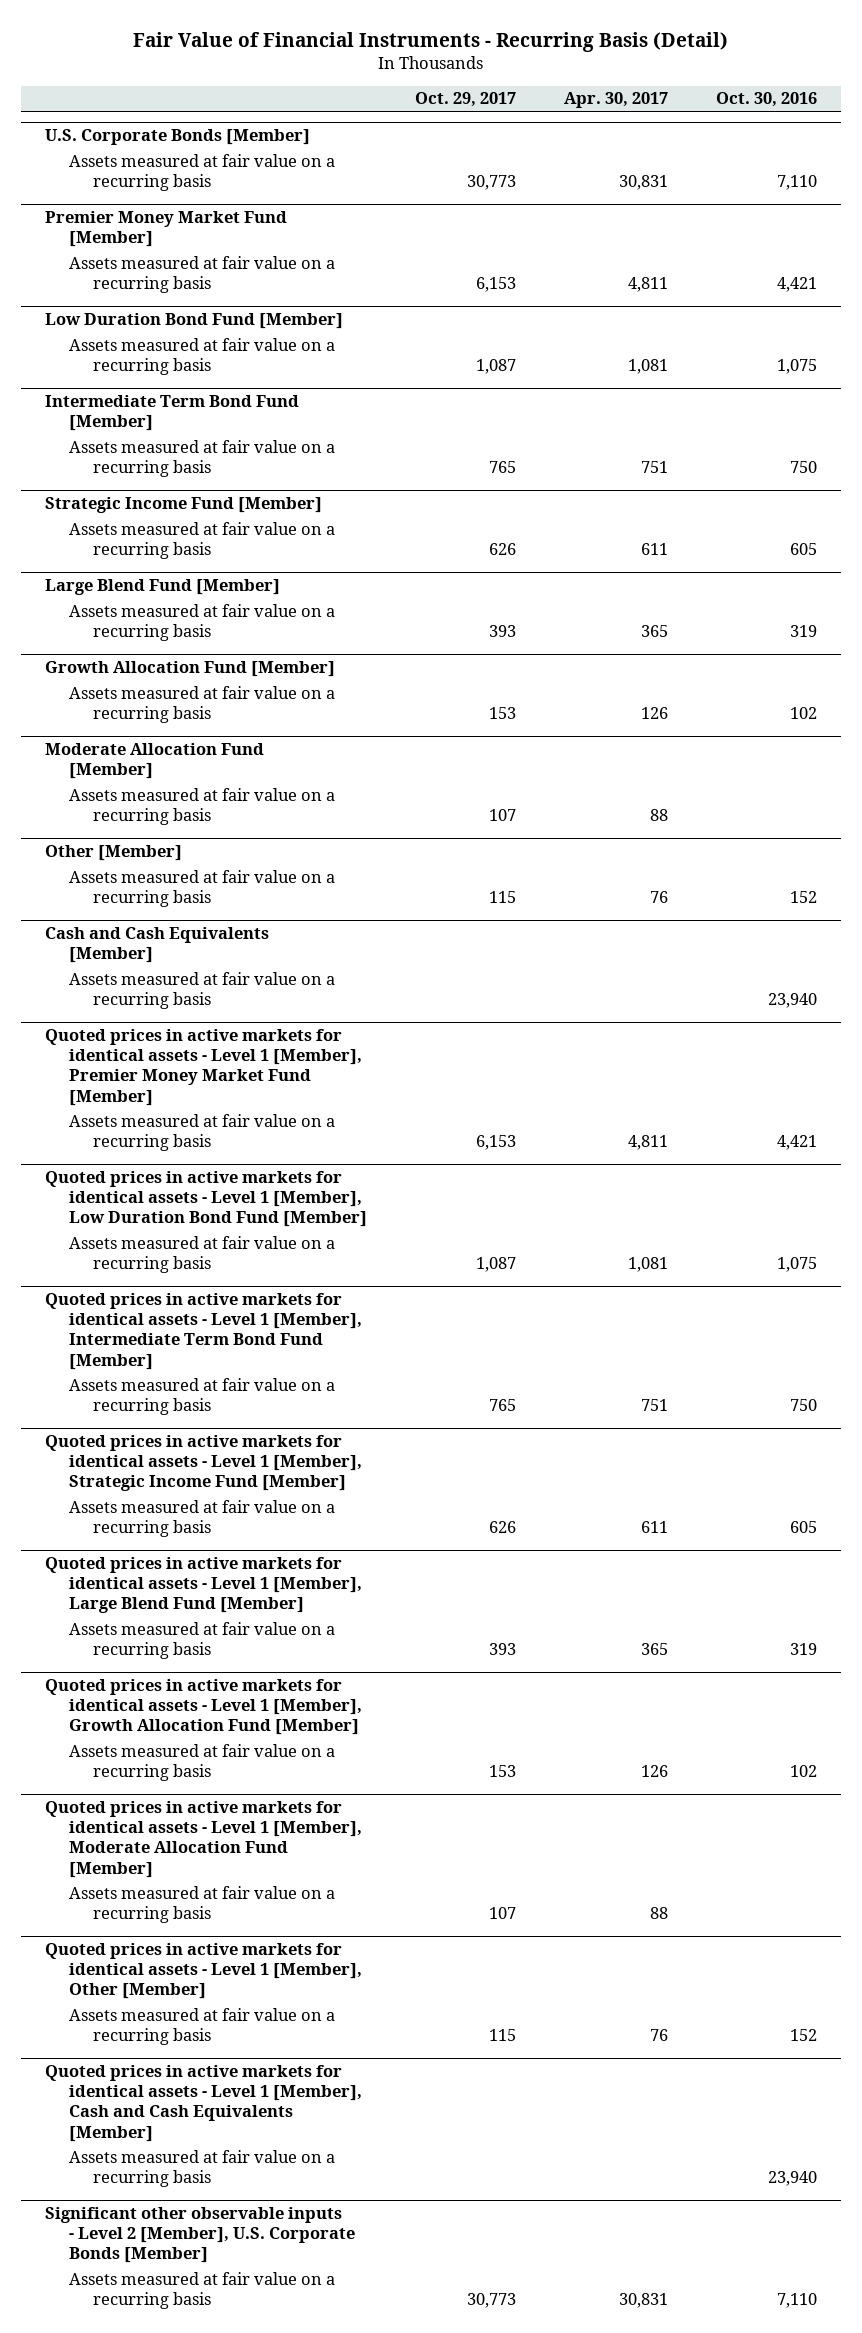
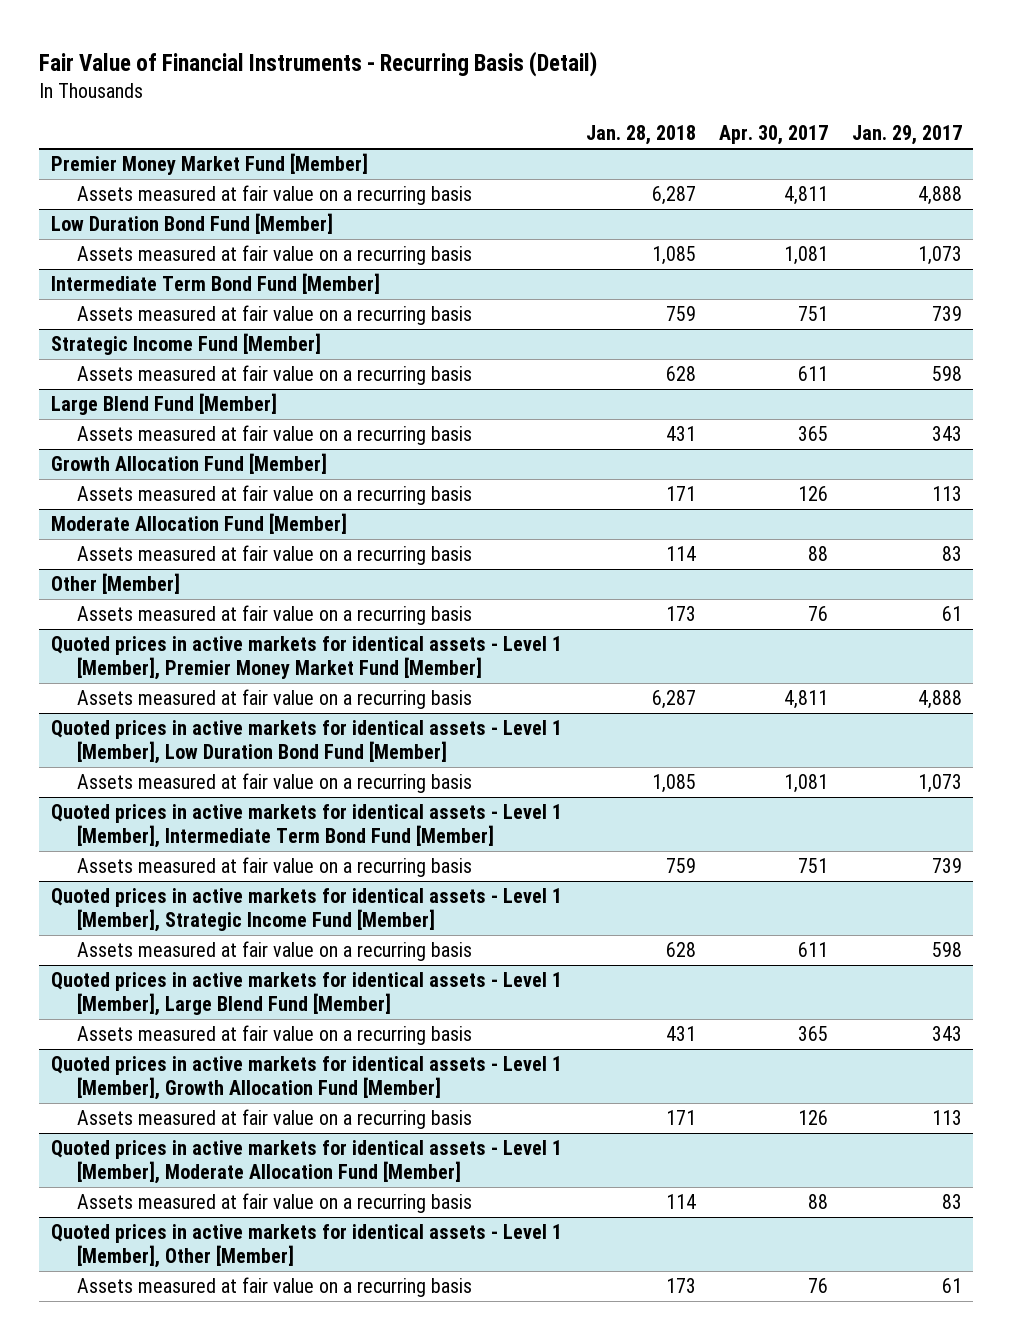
[415,92,517,108] Oct. 29, 2017 -> none
[716,92,818,108] Oct. 30, 2016 -> none
none -> [585,125,696,146] Jan. 28, 2018
none -> [851,125,962,146] Jan. 29, 2017
[44,128,310,145] U.S. Corporate Bonds [Member] -> none
[68,153,335,191] Assets measured at fair value on a recurring basis -> none
[44,926,269,964] Cash and Cash Equivalents [Member] -> none
[68,971,335,1009] Assets measured at fair value on a recurring basis -> none
[44,2064,362,2142] Quoted prices in active markets for identical assets - Level 1 [Member], Cash and Cash Equivalents [Member] -> none
[68,2149,335,2187] Assets measured at fair value on a recurring basis -> none
[44,2206,355,2264] Significant other observable inputs - Level 2 [Member], U.S. Corporate Bonds [Member] -> none
[68,2271,335,2309] Assets measured at fair value on a recurring basis -> none

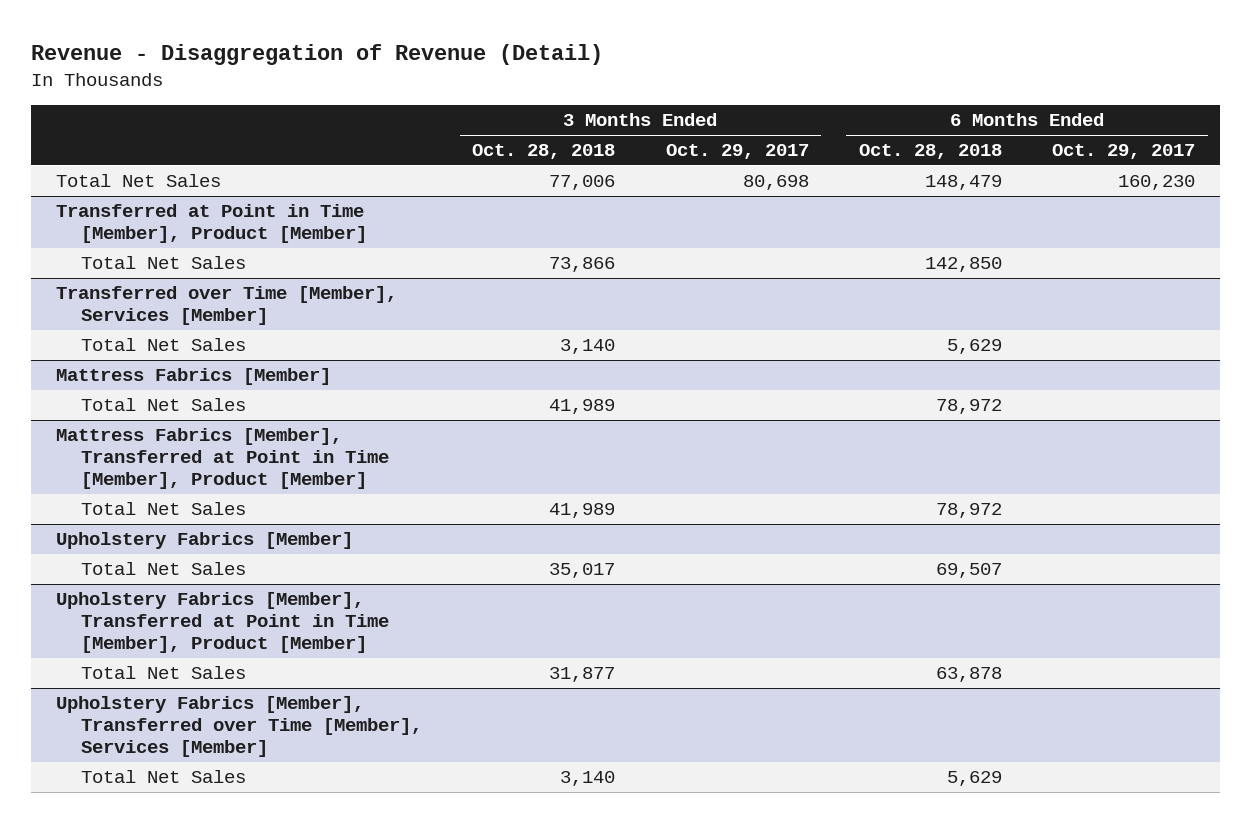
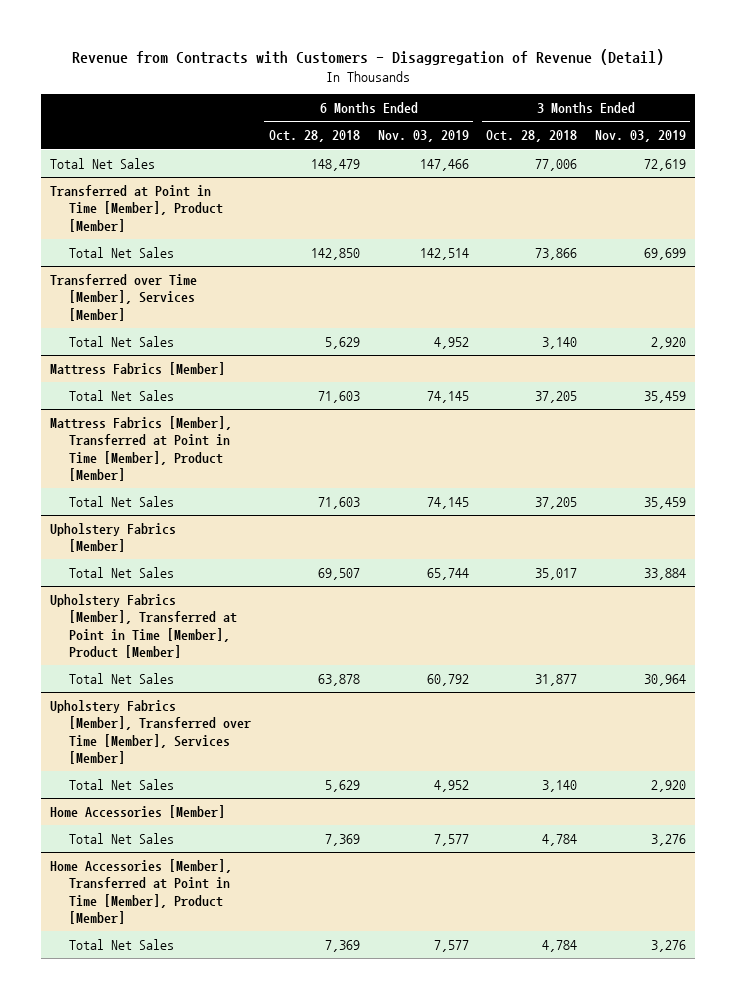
[30,44,603,66] Revenue - Disaggregation of Revenue (Detail) -> [71,49,664,66] Revenue from Contracts with Customers - Disaggregation of Revenue (Detail)
[665,144,809,160] Oct. 29, 2017 -> none
[1052,144,1196,160] Oct. 29, 2017 -> none
none -> [377,130,469,143] Nov. 03, 2019
none -> [594,130,686,143] Nov. 03, 2019
[549,399,616,415] 41,989 -> [535,390,578,403] 37,205
[935,399,1002,415] 78,972 -> [317,390,360,403] 71,603
[549,503,616,519] 41,989 -> [535,496,578,509] 37,205
[935,503,1002,519] 78,972 -> [317,496,360,509] 71,603
none -> [49,804,225,818] Home Accessories [Member]
none -> [69,832,175,844] Total Net Sales
none -> [49,858,232,924] Home Accessories [Member], Transferred at Point in Time [Member], Product [Member]
none -> [69,938,175,950] Total Net Sales

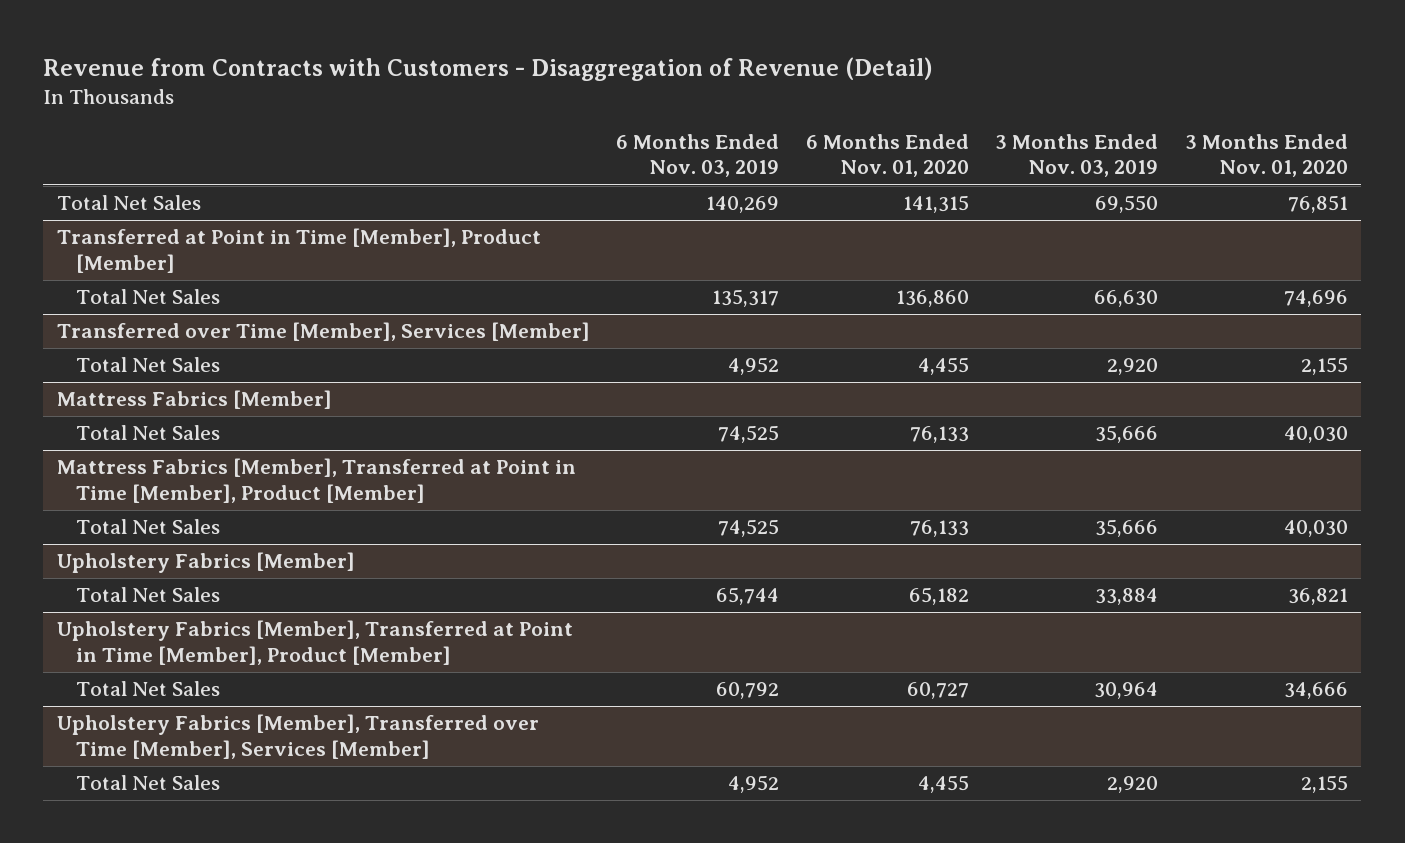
[268,130,360,143] Oct. 28, 2018 -> none
[486,130,578,143] Oct. 28, 2018 -> none
none -> [805,133,969,178] 6 Months Ended Nov. 01, 2020
none -> [1185,133,1349,178] 3 Months Ended Nov. 01, 2020
[419,158,469,171] 147,466 -> [706,196,780,214] 140,269
[643,158,686,171] 72,619 -> [1095,195,1159,214] 69,550
[419,247,469,260] 142,514 -> [712,289,780,308] 135,317
[643,247,686,260] 69,699 -> [1094,290,1159,308] 66,630
[426,390,469,403] 74,145 -> [718,425,780,444] 74,525
[643,390,686,403] 35,459 -> [1095,425,1159,444] 35,666
[426,496,469,509] 74,145 -> [718,519,780,538] 74,525
[643,496,686,509] 35,459 -> [1095,519,1159,538] 35,666
[49,804,225,818] Home Accessories [Member] -> none
[69,832,175,844] Total Net Sales -> none
[49,858,232,924] Home Accessories [Member], Transferred at Point in Time [Member], Product [Member] -> none
[69,938,175,950] Total Net Sales -> none

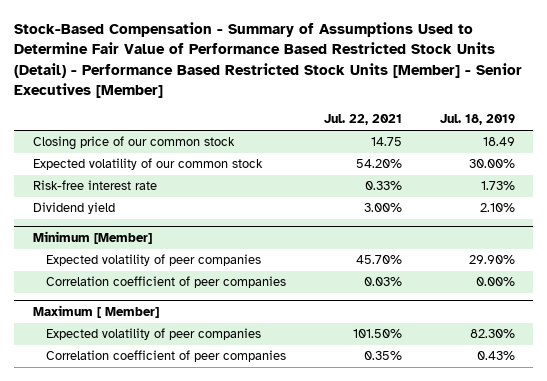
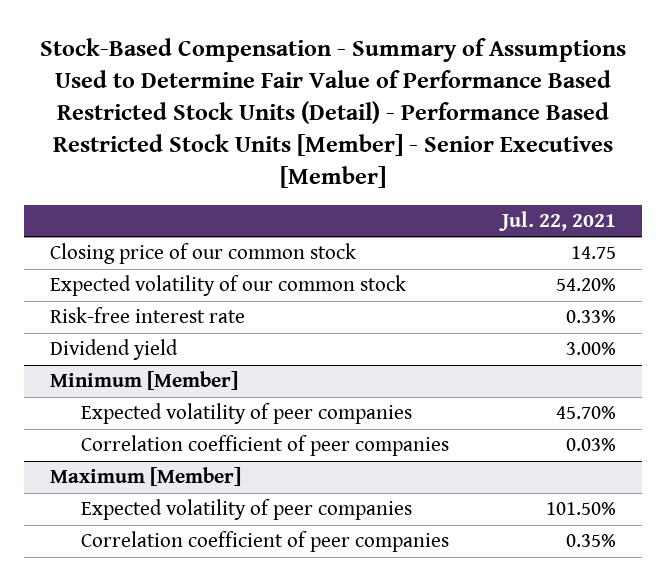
[439,114,515,126] Jul. 18, 2019 -> none
[32,305,159,319] Maximum [ Member] -> [49,467,241,487] Maximum [Member]

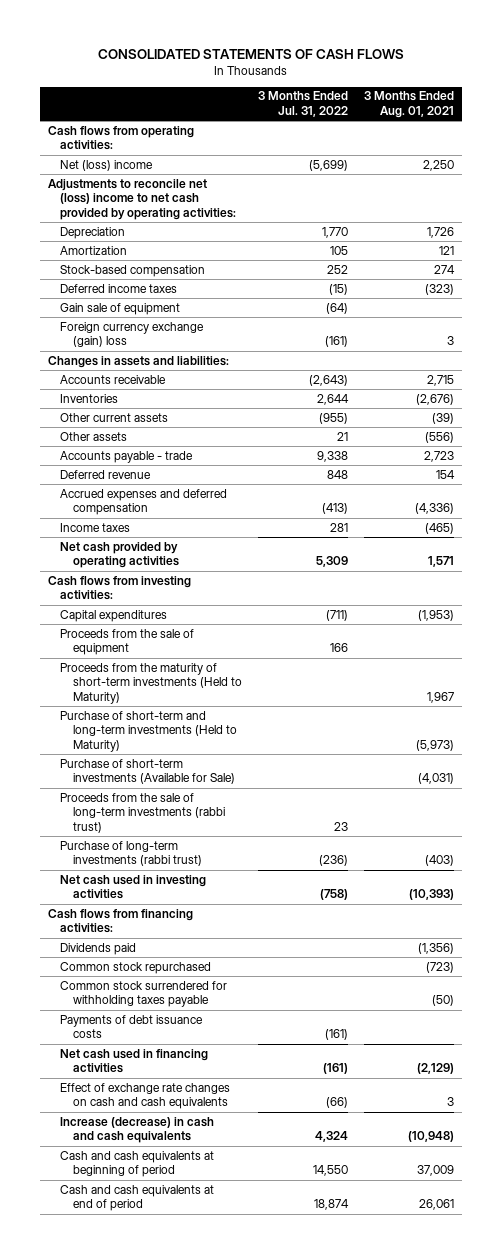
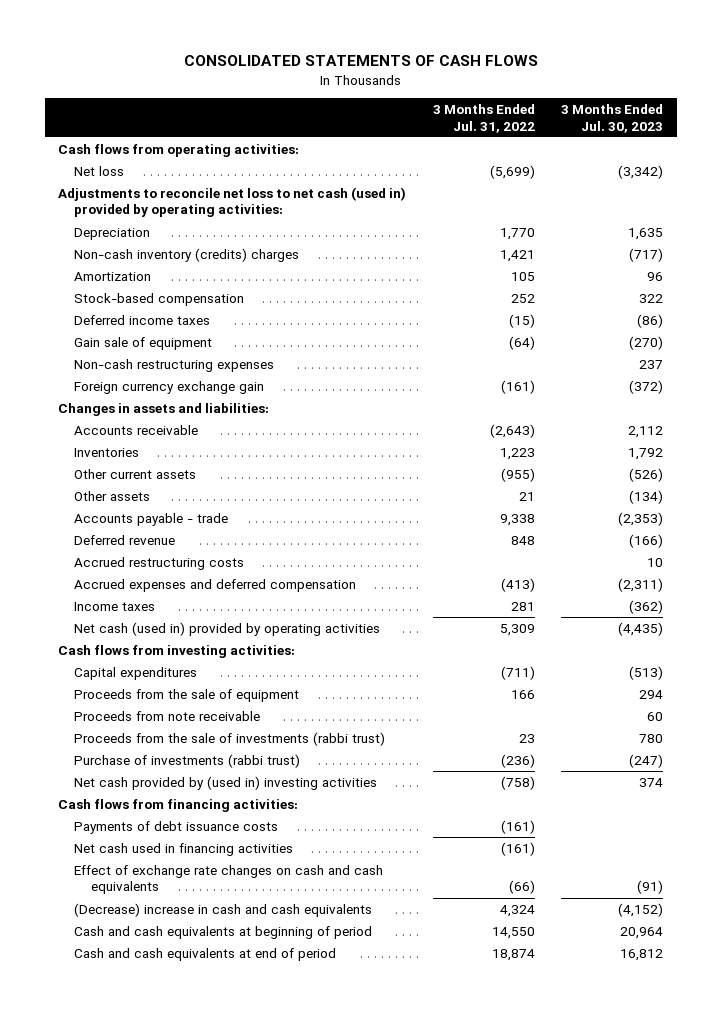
[364,91,455,119] 3 Months Ended Aug. 01, 2021 -> none
none -> [561,104,664,133] 3 Months Ended Jul. 30, 2023
[60,159,154,171] Net (loss) income -> [74,166,125,177] Net loss
[48,178,237,221] Adjustments to reconcile net (loss) income to net cash provided by operating activities: -> [58,187,407,218] Adjustments to reconcile net loss to net cash (used in) provided by operating activities:
none -> [74,248,300,263] Non-cash inventory (credits) charges
none -> [74,359,275,373] Non-cash restructuring expenses
[60,321,205,348] Foreign currency exchange (gain) loss -> [74,381,265,395] Foreign currency exchange gain
[316,393,349,405] 2,644 -> [499,448,535,461] 1,223
none -> [74,557,245,571] Accrued restructuring costs
[60,541,179,569] Net cash provided by operating activities -> [74,622,381,637] Net cash (used in) provided by operating activities
[60,662,242,705] Proceeds from the maturity of short-term investments (Held to Maturity) -> none
[60,710,237,753] Purchase of short-term and long-term investments (Held to Maturity) -> none
[60,758,235,785] Purchase of short-term investments (Available for Sale) -> none
none -> [74,711,261,722] Proceeds from note receivable
[60,792,225,834] Proceeds from the sale of long-term investments (rabbi trust) -> [74,732,386,747] Proceeds from the sale of investments (rabbi trust)
[60,840,202,867] Purchase of long-term investments (rabbi trust) -> [74,754,301,769] Purchase of investments (rabbi trust)
[60,874,207,900] Net cash used in investing activities -> [74,776,378,791] Net cash provided by (used in) investing activities
[60,942,137,955] Dividends paid -> none
[60,961,212,974] Common stock repurchased -> none
[60,980,228,1008] Common stock surrendered for withholding taxes payable -> none
[60,1116,215,1144] Increase (decrease) in cash and cash equivalents -> [74,903,373,918] (Decrease) increase in cash and cash equivalents

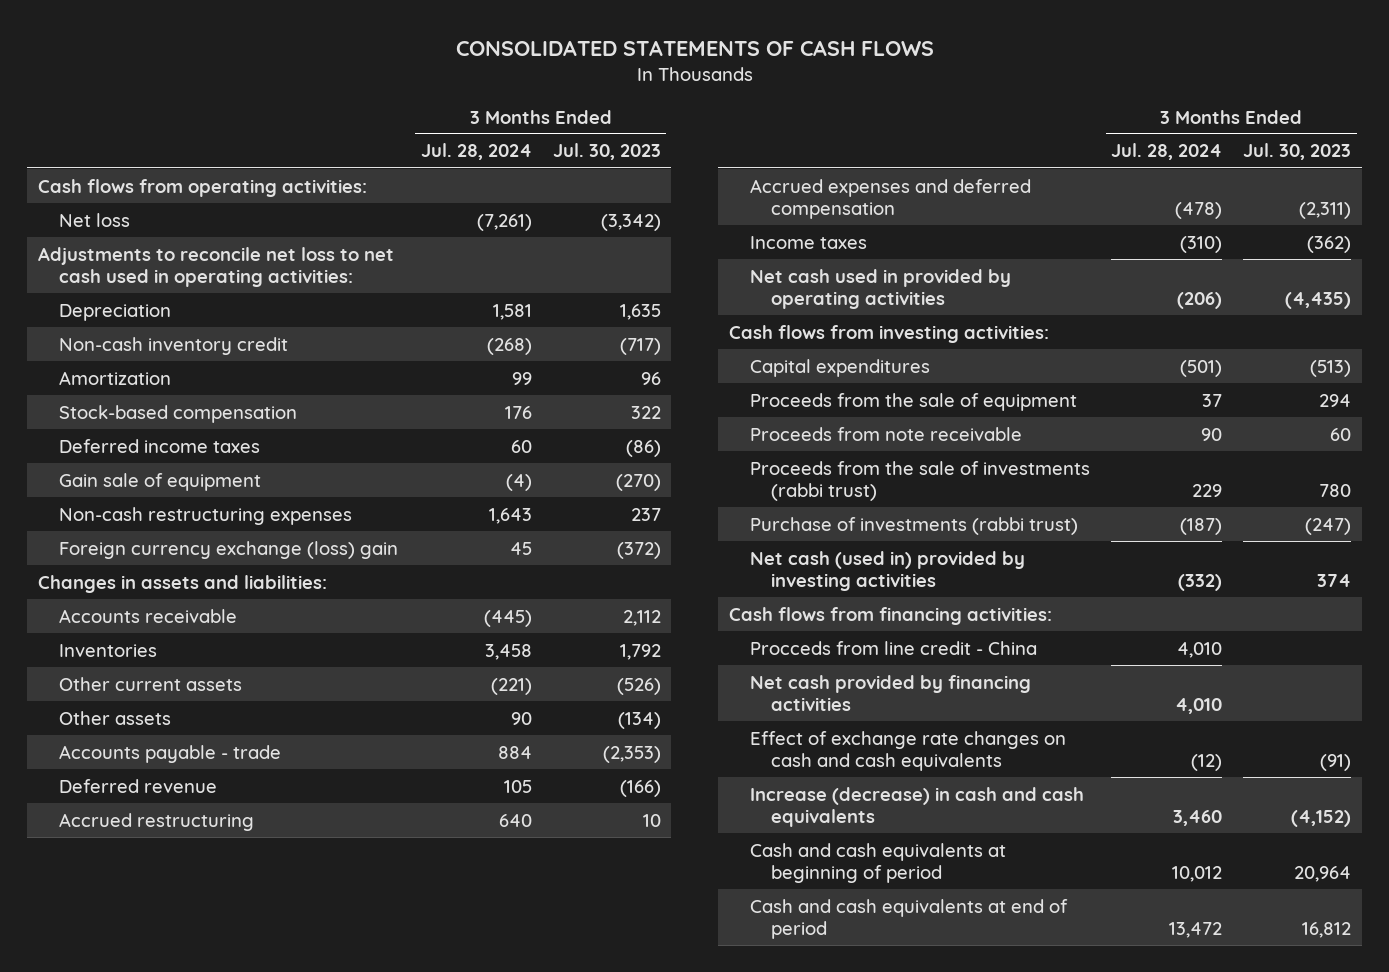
[432,104,535,133] 3 Months Ended Jul. 31, 2022 -> none
none -> [420,143,532,161] Jul. 28, 2024
[58,187,407,218] Adjustments to reconcile net loss to net cash (used in) provided by operating activities: -> [37,246,394,287] Adjustments to reconcile net loss to net cash used in operating activities:
[74,248,300,263] Non-cash inventory (credits) charges -> [59,336,289,355] Non-cash inventory credit
[74,381,265,395] Foreign currency exchange gain -> [59,540,399,559] Foreign currency exchange (loss) gain
[74,557,245,571] Accrued restructuring costs -> [59,812,255,831] Accrued restructuring
[74,622,381,637] Net cash (used in) provided by operating activities -> [749,268,1011,309] Net cash used in provided by operating activities
[74,776,378,791] Net cash provided by (used in) investing activities -> [749,550,1025,591] Net cash (used in) provided by investing activities
[74,821,279,835] Payments of debt issuance costs -> none
none -> [749,640,1037,655] Procceds from line credit - China
[74,843,294,857] Net cash used in financing activities -> [749,674,1031,711] Net cash provided by financing activities
[74,903,373,918] (Decrease) increase in cash and cash equivalents -> [749,786,1084,827] Increase (decrease) in cash and cash equivalents

